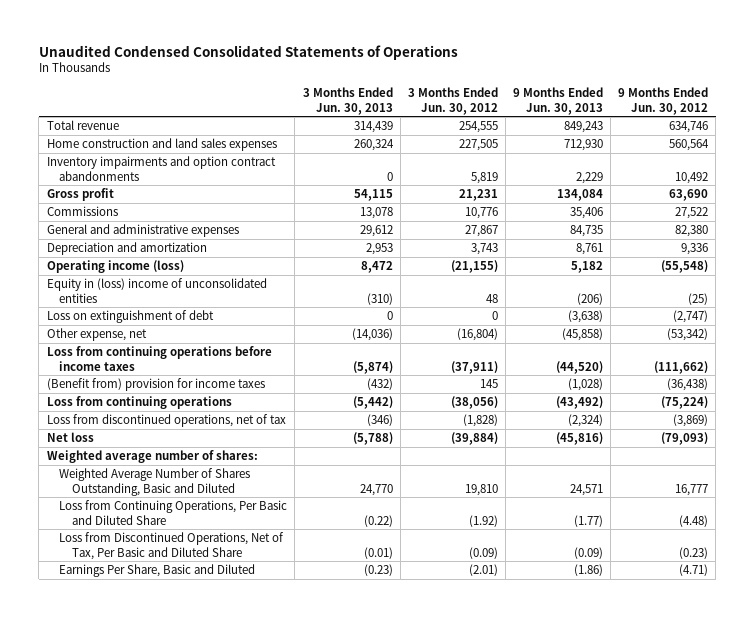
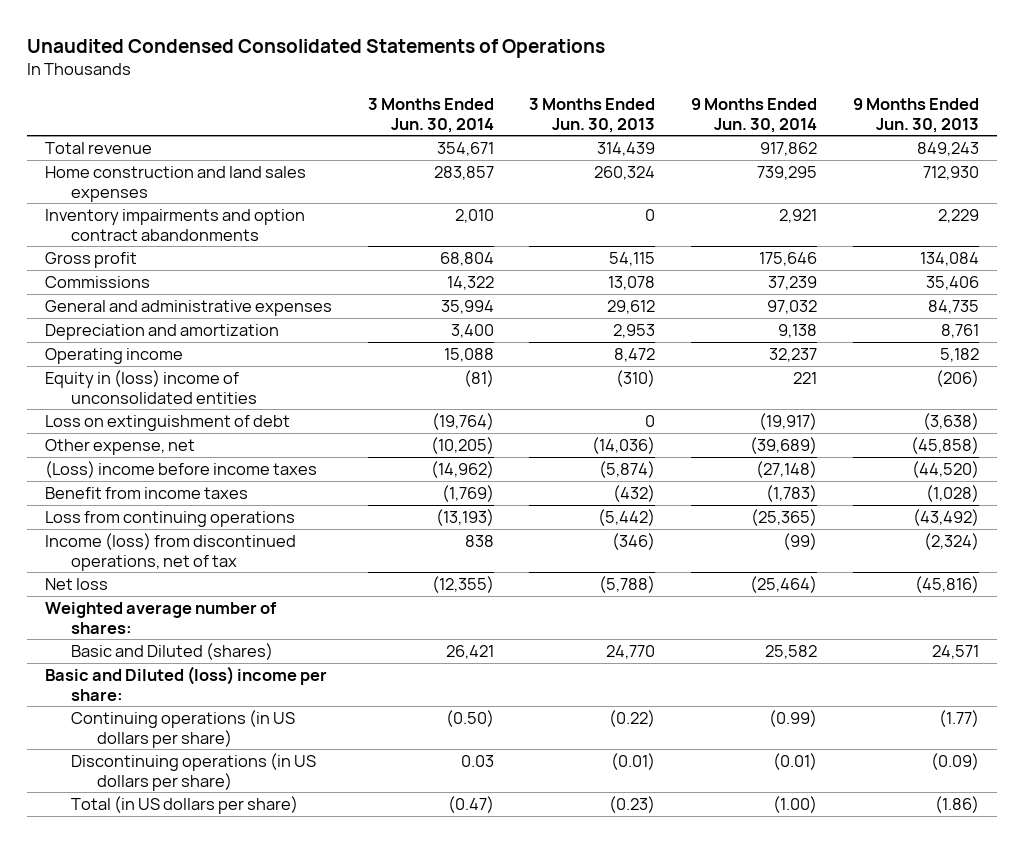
[407,87,498,115] 3 Months Ended Jun. 30, 2012 -> none
[618,87,709,115] 9 Months Ended Jun. 30, 2012 -> none
none -> [367,98,494,133] 3 Months Ended Jun. 30, 2014
none -> [691,98,818,133] 9 Months Ended Jun. 30, 2014
[46,260,184,274] Operating income (loss) -> [44,348,183,365] Operating income
[46,346,272,371] Loss from continuing operations before income taxes -> [44,461,317,479] (Loss) income before income taxes
[46,378,265,392] (Benefit from) provision for income taxes -> [44,487,248,500] Benefit from income taxes
[46,414,286,428] Loss from discontinued operations, net of tax -> [44,533,296,571] Income (loss) from discontinued operations, net of tax
[59,468,251,496] Weighted Average Number of Shares Outstanding, Basic and Diluted -> [70,643,273,661] Basic and Diluted (shares)
none -> [44,666,327,701] Basic and Diluted (loss) income per share:
[59,500,288,525] Loss from Continuing Operations, Per Basic and Diluted Share -> [70,710,295,748] Continuing operations (in US dollars per share)
[59,532,285,560] Loss from Discontinued Operations, Net of Tax, Per Basic and Diluted Share -> [70,753,316,791] Discontinuing operations (in US dollars per share)
[59,564,256,578] Earnings Per Share, Basic and Diluted -> [70,796,298,815] Total (in US dollars per share)

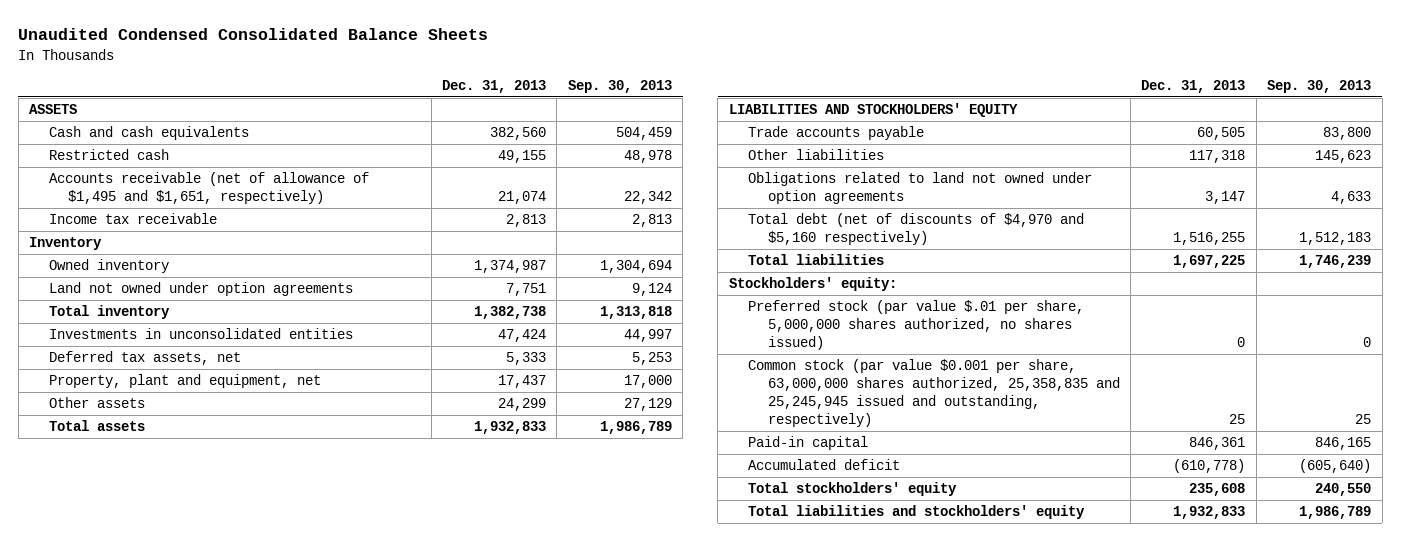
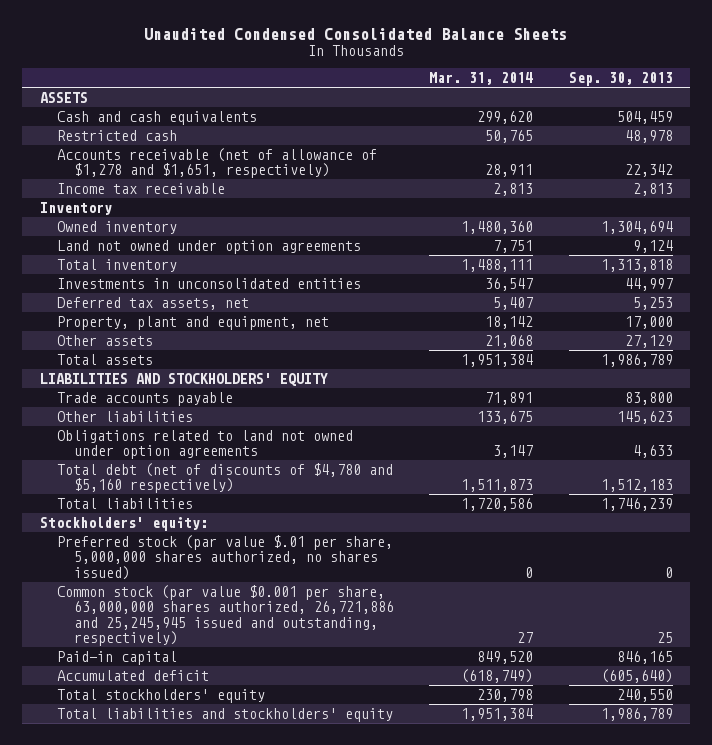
[441,79,546,93] Dec. 31, 2013 -> none
none -> [429,72,534,86] Mar. 31, 2014
[48,172,369,205] Accounts receivable (net of allowance of $1,495 and $1,651, respectively) -> [56,148,377,179] Accounts receivable (net of allowance of $1,278 and $1,651, respectively)
[748,213,1085,246] Total debt (net of discounts of $4,970 and $5,160 respectively) -> [56,463,393,494] Total debt (net of discounts of $4,780 and $5,160 respectively)
[748,359,1120,427] Common stock (par value $0.001 per share, 63,000,000 shares authorized, 25,358,835 and 25,245,945 issued and outstanding, respectively) -> [56,585,395,646] Common stock (par value $0.001 per share, 63,000,000 shares authorized, 26,721,886 and 25,245,945 issued and outstanding, respectively)

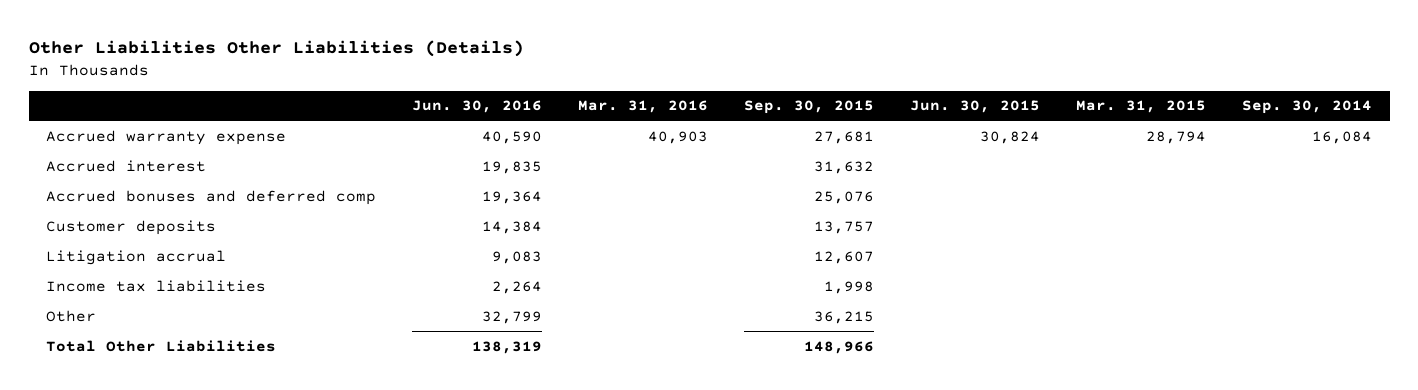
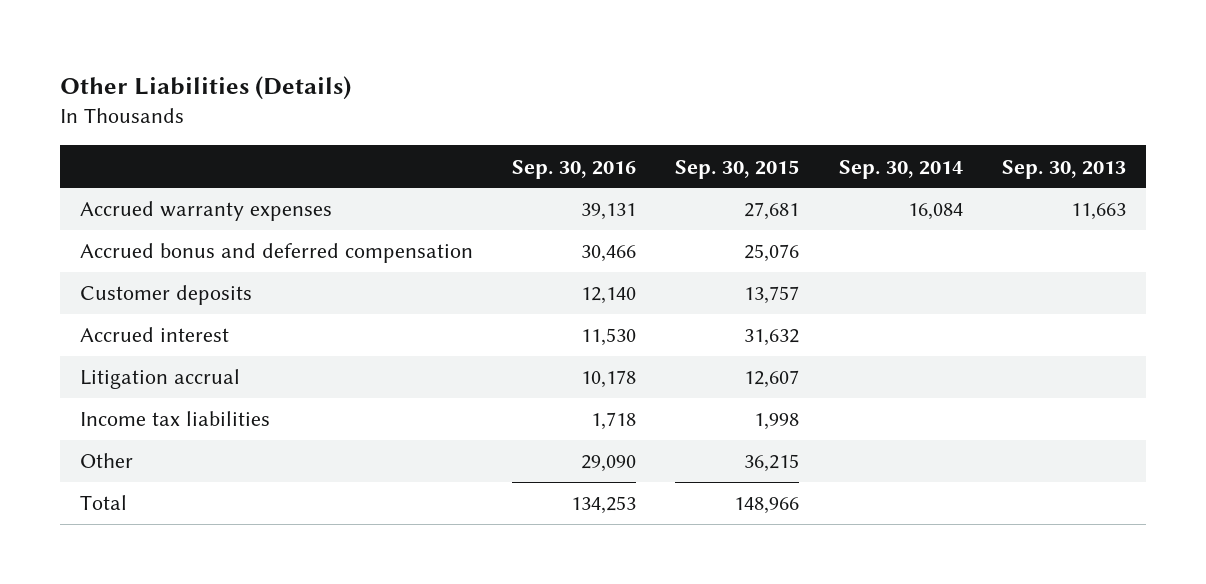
[28,40,524,58] Other Liabilities Other Liabilities (Details) -> [59,75,351,100] Other Liabilities (Details)
[412,100,543,114] Jun. 30, 2016 -> none
[578,100,709,114] Mar. 31, 2016 -> none
[910,100,1041,114] Jun. 30, 2015 -> none
[1076,100,1207,114] Mar. 31, 2015 -> none
none -> [512,159,637,179] Sep. 30, 2016
none -> [1002,159,1127,179] Sep. 30, 2013
[46,129,287,145] Accrued warranty expense -> [79,201,332,222] Accrued warranty expenses
[46,189,377,205] Accrued bonuses and deferred comp -> [79,243,473,264] Accrued bonus and deferred compensation
[46,159,207,172] Accrued interest -> [79,327,229,343] Accrued interest
[46,339,277,352] Total Other Liabilities -> [79,495,127,511] Total

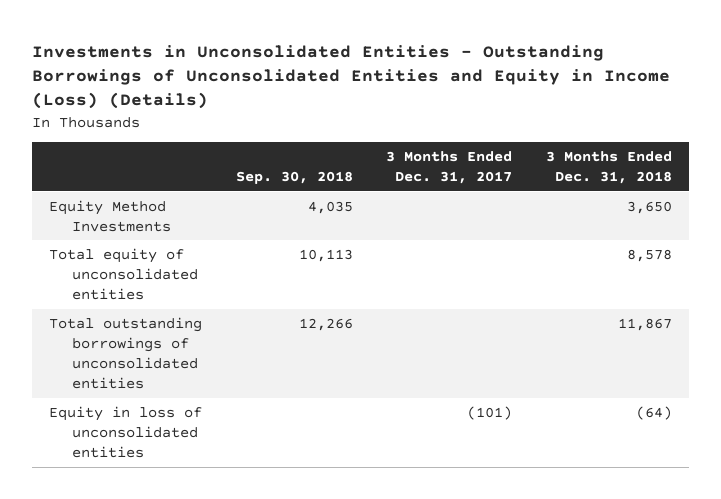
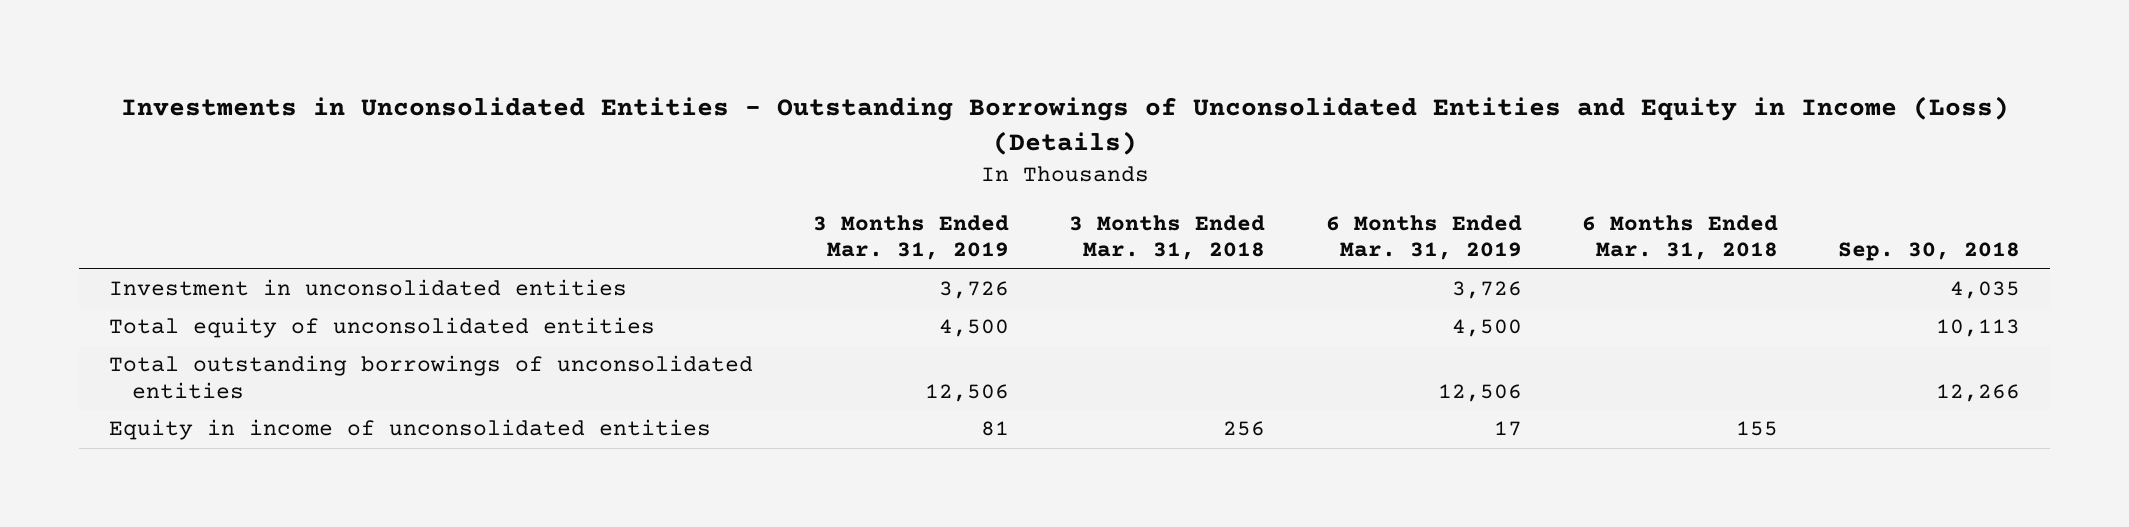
[386,151,513,185] 3 Months Ended Dec. 31, 2017 -> none
[545,151,672,185] 3 Months Ended Dec. 31, 2018 -> none
none -> [813,214,1010,261] 3 Months Ended Mar. 31, 2019
none -> [1069,214,1266,261] 3 Months Ended Mar. 31, 2018
none -> [1325,214,1522,261] 6 Months Ended Mar. 31, 2019
none -> [1581,214,1778,261] 6 Months Ended Mar. 31, 2018
[49,199,171,232] Equity Method Investments -> [109,279,628,297] Investment in unconsolidated entities
[49,405,203,459] Equity in loss of unconsolidated entities -> [109,419,712,441] Equity in income of unconsolidated entities

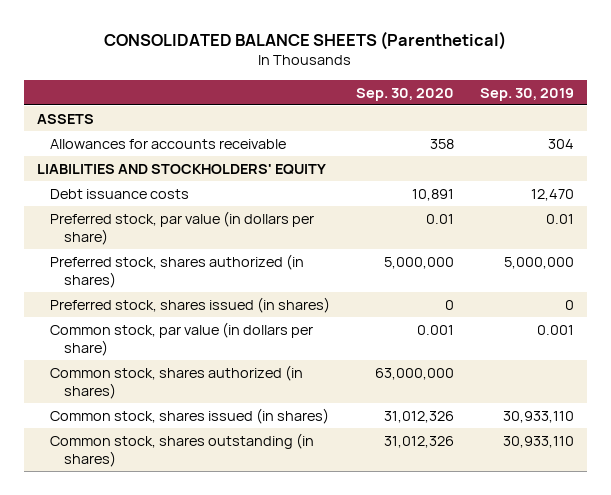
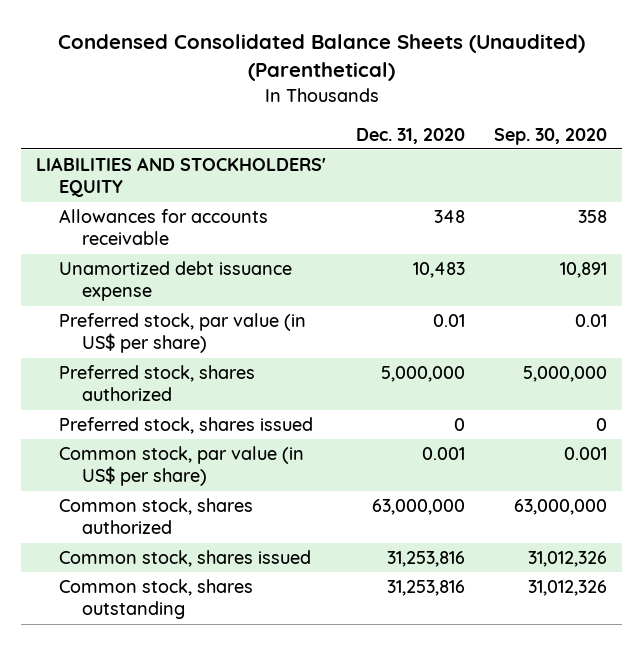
[104,30,507,50] CONSOLIDATED BALANCE SHEETS (Parenthetical) -> [57,34,585,82] Condensed Consolidated Balance Sheets (Unaudited) (Parenthetical)
[480,87,575,101] Sep. 30, 2019 -> none
none -> [355,127,465,144] Dec. 31, 2020
[36,113,94,124] ASSETS -> none
[50,138,287,149] Allowances for accounts receivable -> [59,209,269,246] Allowances for accounts receivable
[50,188,190,199] Debt issuance costs -> [59,261,293,302] Unamortized debt issuance expense
[50,210,315,245] Preferred stock, par value (in dollars per share) -> [59,313,307,354] Preferred stock, par value (in US$ per share)
[50,253,305,288] Preferred stock, shares authorized (in shares) -> [59,365,256,402] Preferred stock, shares authorized
[50,296,331,313] Preferred stock, shares issued (in shares) -> [59,417,314,435] Preferred stock, shares issued
[50,321,314,356] Common stock, par value (in dollars per share) -> [59,446,305,487] Common stock, par value (in US$ per share)
[50,364,304,399] Common stock, shares authorized (in shares) -> [59,498,254,535] Common stock, shares authorized
[50,407,330,424] Common stock, shares issued (in shares) -> [59,550,312,568] Common stock, shares issued
[50,432,315,467] Common stock, shares outstanding (in shares) -> [59,579,254,620] Common stock, shares outstanding

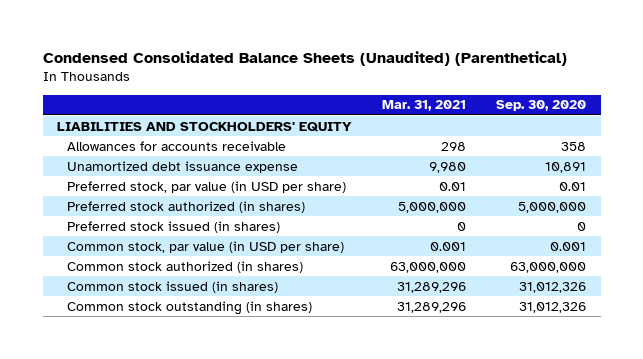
[355,127,465,144] Dec. 31, 2020 -> none
none -> [382,100,467,112] Mar. 31, 2021
[59,313,307,354] Preferred stock, par value (in US$ per share) -> [66,180,346,193] Preferred stock, par value (in USD per share)
[59,365,256,402] Preferred stock, shares authorized -> [66,200,305,213] Preferred stock authorized (in shares)
[59,417,314,435] Preferred stock, shares issued -> [66,220,280,233] Preferred stock issued (in shares)
[59,446,305,487] Common stock, par value (in US$ per share) -> [66,240,344,253] Common stock, par value (in USD per share)
[59,498,254,535] Common stock, shares authorized -> [66,260,303,273] Common stock authorized (in shares)
[59,550,312,568] Common stock, shares issued -> [66,280,278,293] Common stock issued (in shares)
[59,579,254,620] Common stock, shares outstanding -> [66,300,312,315] Common stock outstanding (in shares)

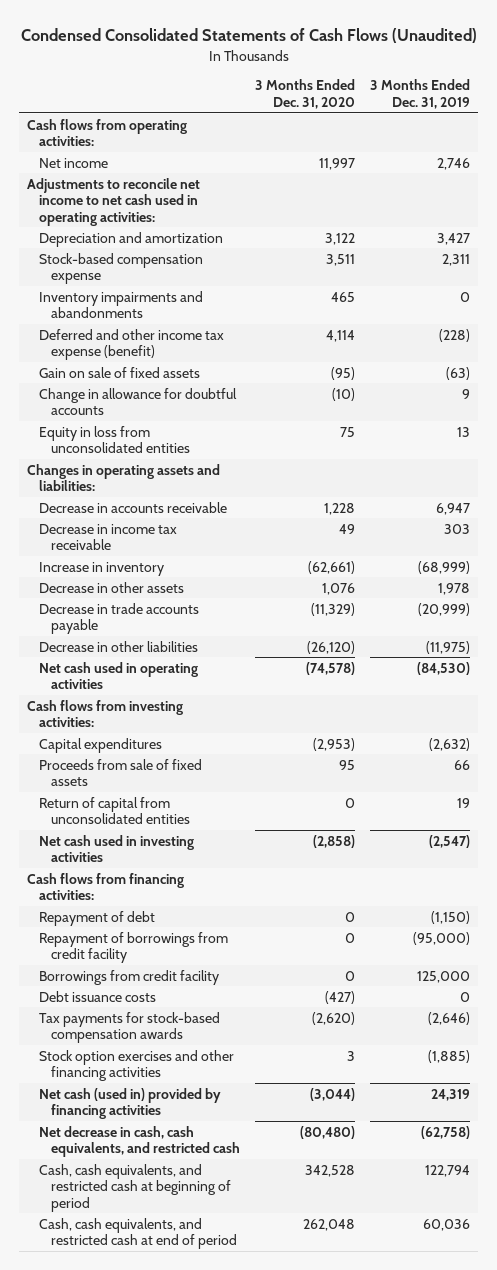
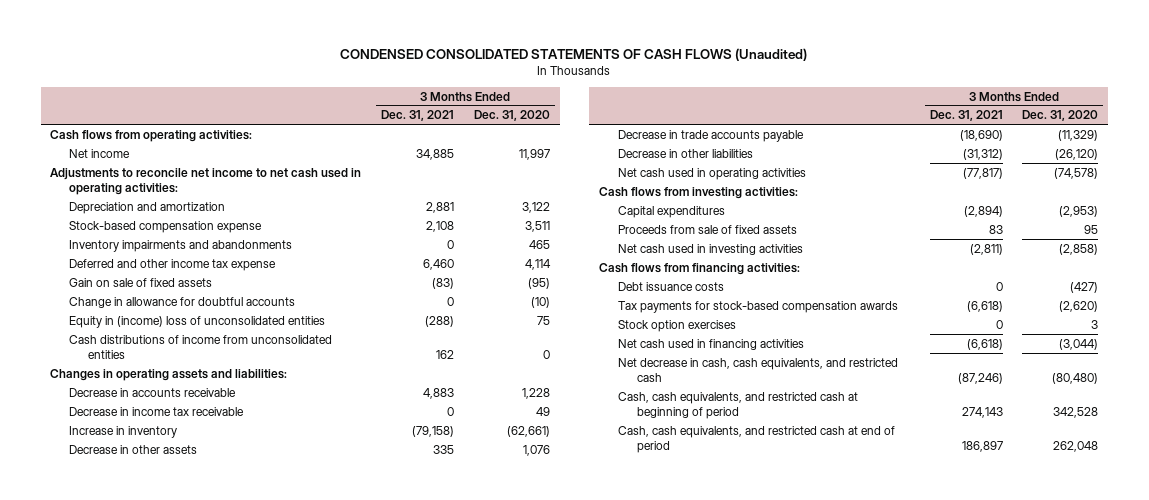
[20,28,477,44] Condensed Consolidated Statements of Cash Flows (Unaudited) -> [340,48,808,62] CONDENSED CONSOLIDATED STATEMENTS OF CASH FLOWS (Unaudited)
[370,79,471,109] 3 Months Ended Dec. 31, 2019 -> none
none -> [381,110,455,122] Dec. 31, 2021
[38,328,224,361] Deferred and other income tax expense (benefit) -> [69,258,277,271] Deferred and other income tax expense
[38,425,190,454] Equity in loss from unconsolidated entities -> [69,315,326,328] Equity in (income) loss of unconsolidated entities
none -> [69,334,333,359] Cash distributions of income from unconsolidated entities
[38,796,190,825] Return of capital from unconsolidated entities -> none
[38,910,155,926] Repayment of debt -> none
[38,931,228,964] Repayment of borrowings from credit facility -> none
[38,969,219,985] Borrowings from credit facility -> none
[38,1049,234,1082] Stock option exercises and other financing activities -> none
none -> [617,319,736,332] Stock option exercises
[38,1087,221,1120] Net cash (used in) provided by financing activities -> [617,338,804,350] Net cash used in financing activities

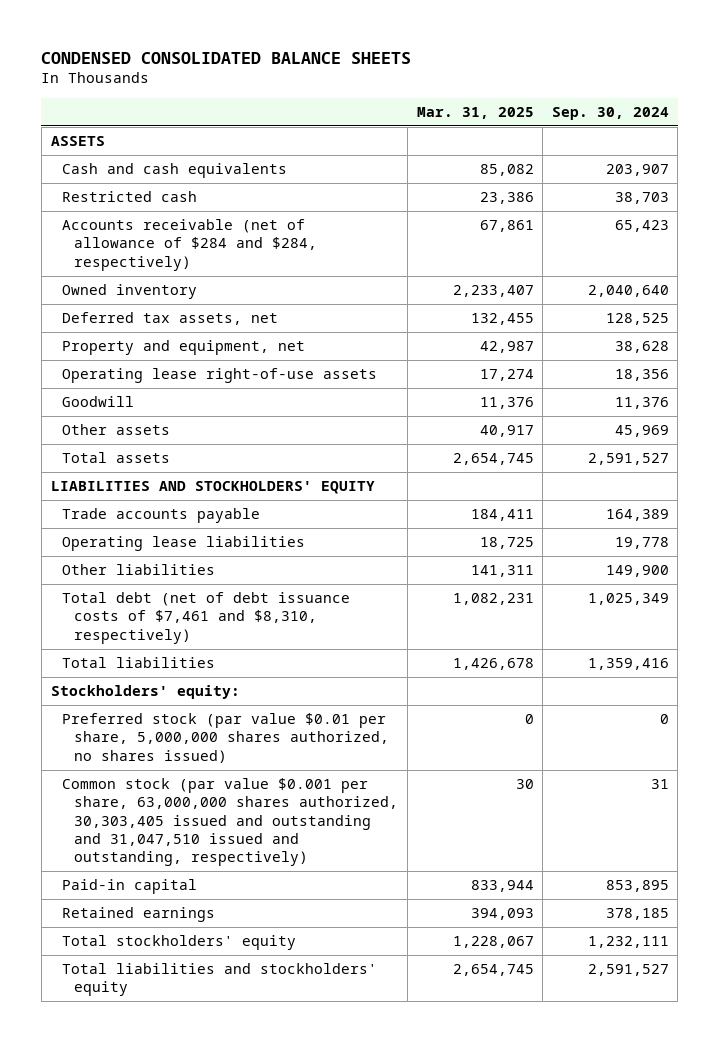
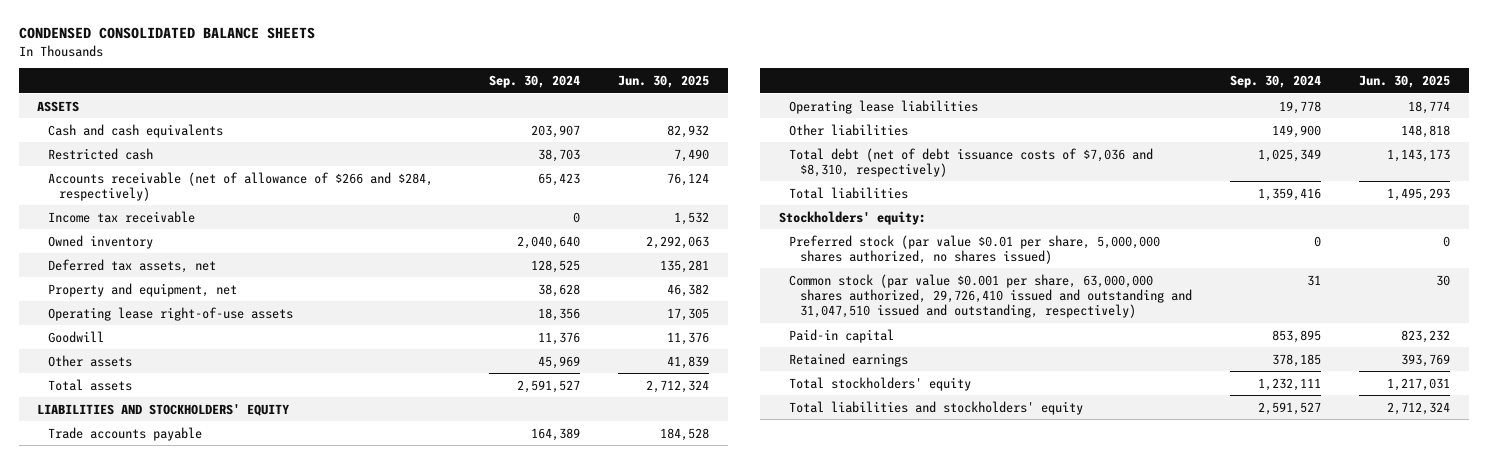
[416,106,534,119] Mar. 31, 2025 -> none
none -> [617,75,709,89] Jun. 30, 2025
[62,219,318,271] Accounts receivable (net of allowance of $284 and $284, respectively) -> [48,171,434,201] Accounts receivable (net of allowance of $266 and $284, respectively)
none -> [48,210,196,223] Income tax receivable
[62,592,351,644] Total debt (net of debt issuance costs of $7,461 and $8,310, respectively) -> [789,147,1154,177] Total debt (net of debt issuance costs of $7,036 and $8,310, respectively)
[62,778,399,867] Common stock (par value $0.001 per share, 63,000,000 shares authorized, 30,303,405 issued and outstanding and 31,047,510 issued and outstanding, respectively) -> [789,273,1193,318] Common stock (par value $0.001 per share, 63,000,000 shares authorized, 29,726,410 issued and outstanding and 31,047,510 issued and outstanding, respectively)

